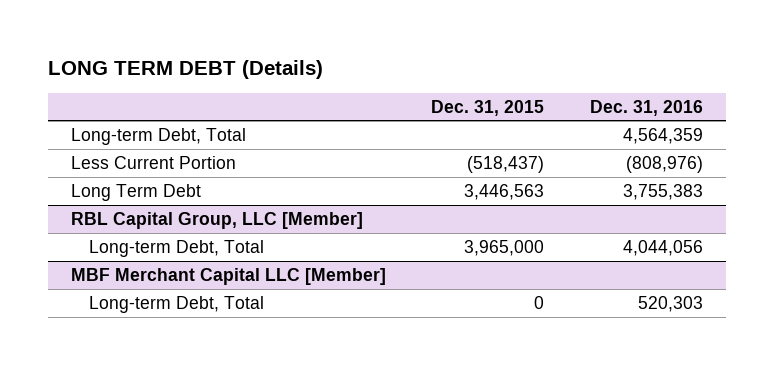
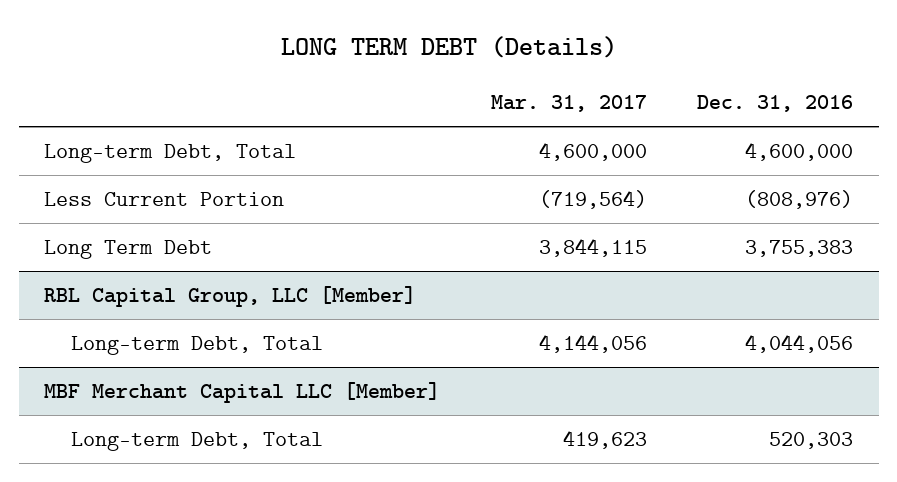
[431,99,545,116] Dec. 31, 2015 -> none
none -> [490,95,647,113] Mar. 31, 2017
[623,127,704,144] 4,564,359 -> [745,142,854,162] 4,600,000

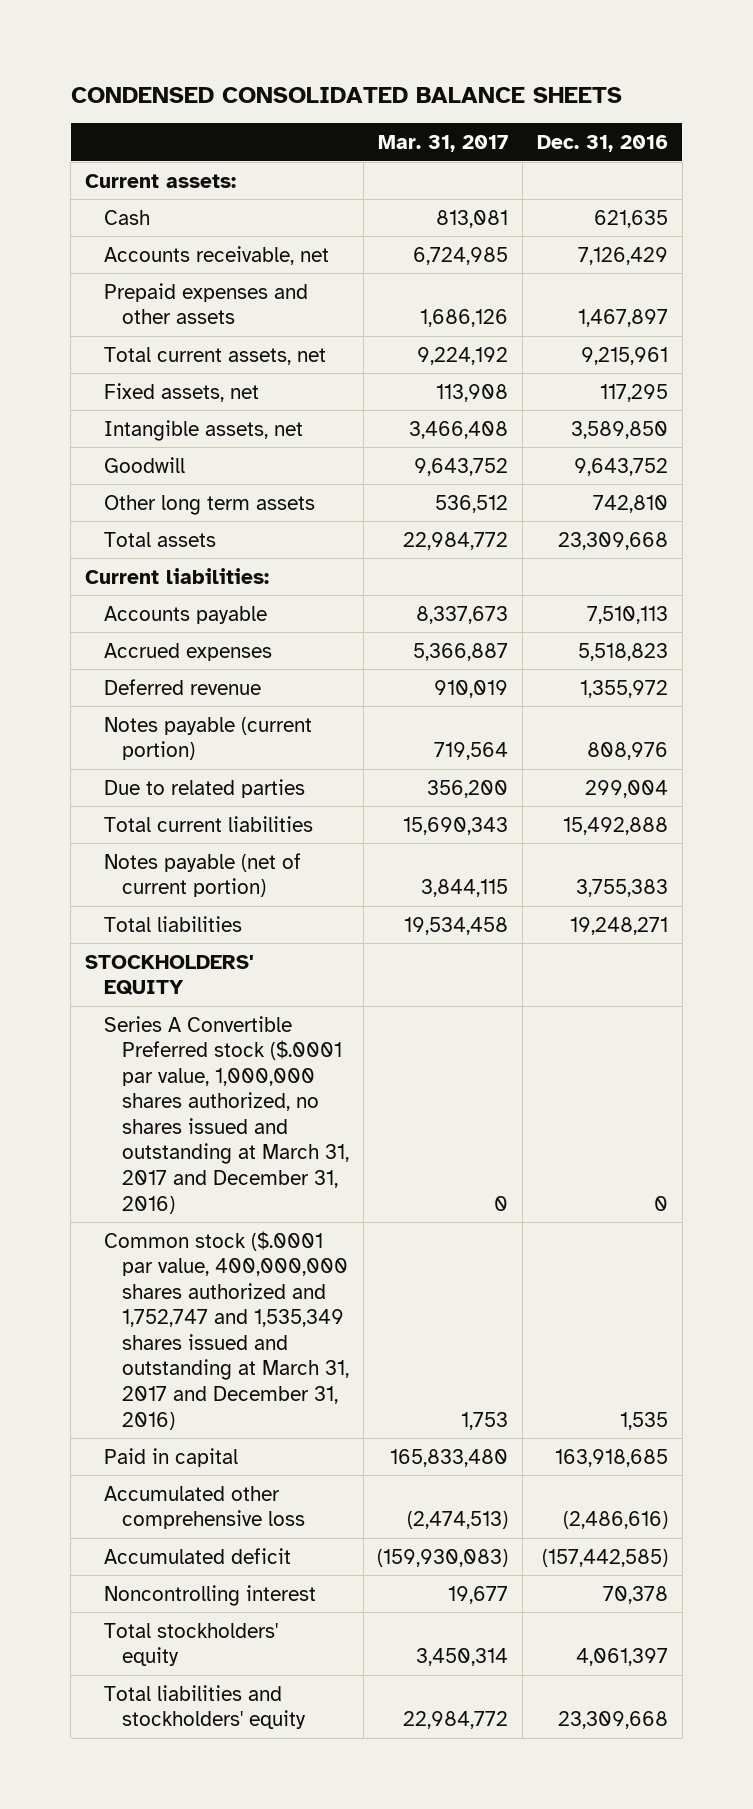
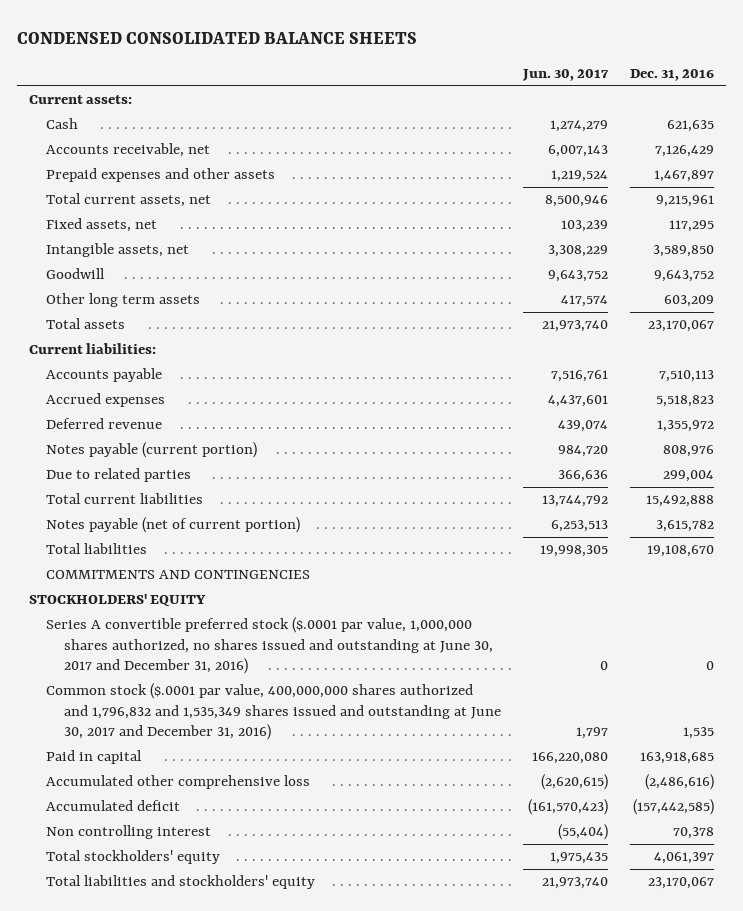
[378,135,509,153] Mar. 31, 2017 -> none
none -> [521,68,609,81] Jun. 30, 2017
[592,494,668,513] 742,810 -> [664,295,715,308] 603,209
[557,531,668,550] 23,309,668 -> [648,320,715,333] 23,170,067
[575,879,668,898] 3,755,383 -> [656,520,715,533] 3,615,782
[569,916,668,935] 19,248,271 -> [647,545,715,558] 19,108,670
none -> [46,570,311,580] COMMITMENTS AND CONTINGENCIES
[103,1015,350,1214] Series A Convertible Preferred stock ($.0001 par value, 1,000,000 shares authorized, no shares issued and outstanding at March 31, 2017 and December 31, 2016) -> [46,617,493,675] Series A convertible preferred stock ($.0001 par value, 1,000,000 shares authorized, no shares issued and outstanding at June 30, 2017 and December 31, 2016)
[103,1230,350,1430] Common stock ($.0001 par value, 400,000,000 shares authorized and 1,752,747 and 1,535,349 shares issued and outstanding at March 31, 2017 and December 31, 2016) -> [46,683,501,741] Common stock ($.0001 par value, 400,000,000 shares authorized and 1,796,832 and 1,535,349 shares issued and outstanding at June 30, 2017 and December 31, 2016)
[103,1584,316,1606] Noncontrolling interest -> [46,825,212,840] Non controlling interest
[557,1711,668,1730] 23,309,668 -> [648,877,715,890] 23,170,067

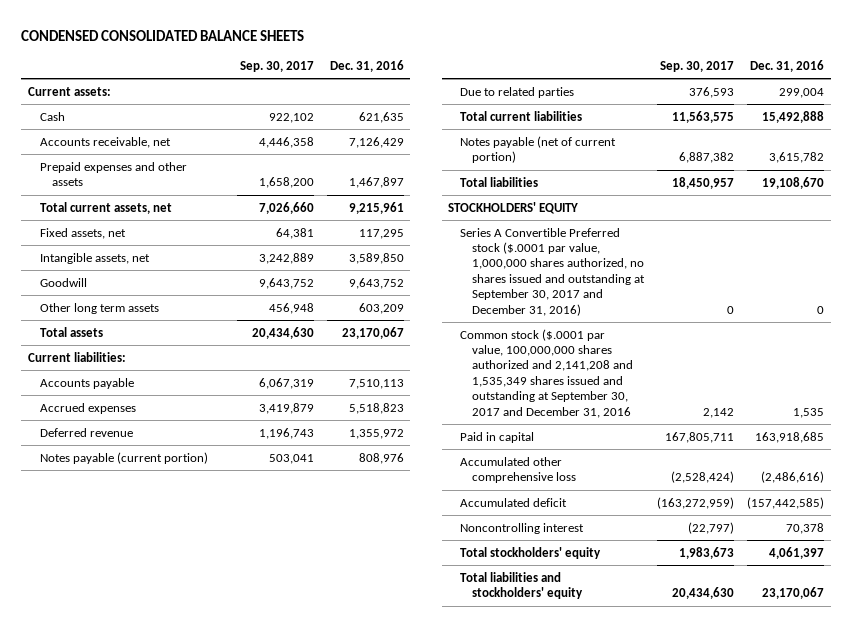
[521,68,609,81] Jun. 30, 2017 -> none
none -> [239,60,314,72] Sep. 30, 2017
[46,570,311,580] COMMITMENTS AND CONTINGENCIES -> none
[46,617,493,675] Series A convertible preferred stock ($.0001 par value, 1,000,000 shares authorized, no shares issued and outstanding at June 30, 2017 and December 31, 2016) -> [460,227,645,316] Series A Convertible Preferred stock ($.0001 par value, 1,000,000 shares authorized, no shares issued and outstanding at September 30, 2017 and December 31, 2016)
[46,683,501,741] Common stock ($.0001 par value, 400,000,000 shares authorized and 1,796,832 and 1,535,349 shares issued and outstanding at June 30, 2017 and December 31, 2016) -> [460,328,633,418] Common stock ($.0001 par value, 100,000,000 shares authorized and 2,141,208 and 1,535,349 shares issued and outstanding at September 30, 2017 and December 31, 2016
[46,825,212,840] Non controlling interest -> [460,522,585,534] Noncontrolling interest

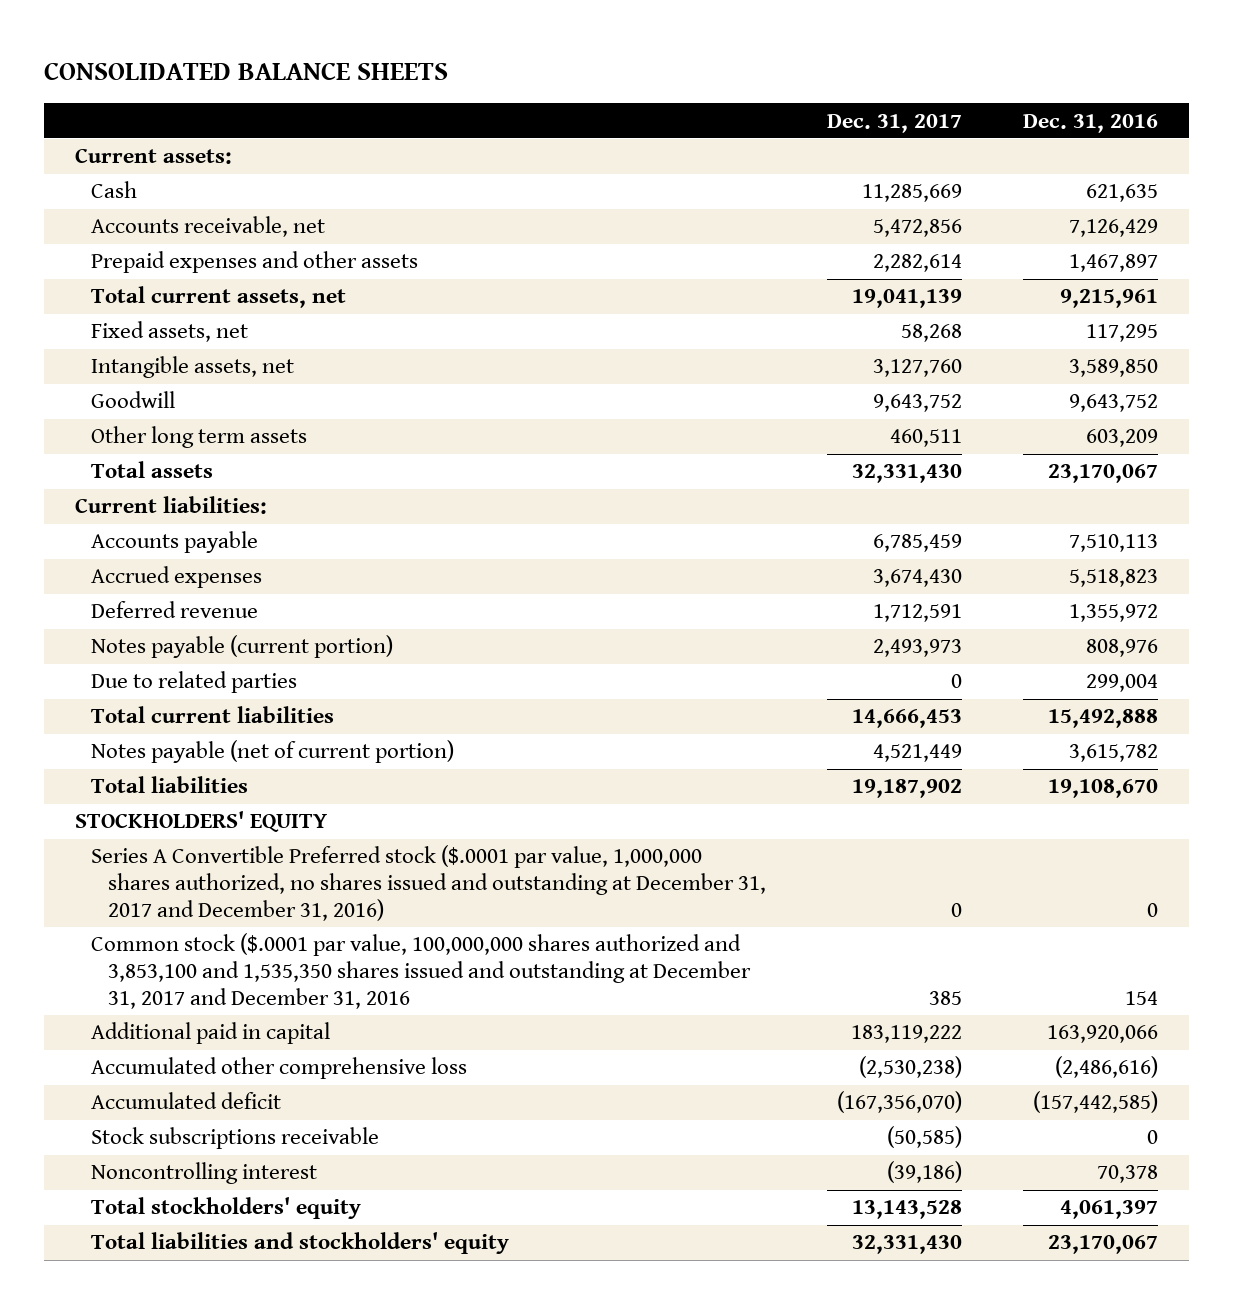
[21,29,305,41] CONDENSED CONSOLIDATED BALANCE SHEETS -> [44,62,449,81] CONSOLIDATED BALANCE SHEETS
[239,60,314,72] Sep. 30, 2017 -> none
none -> [826,113,962,133] Dec. 31, 2017
[460,227,645,316] Series A Convertible Preferred stock ($.0001 par value, 1,000,000 shares authorized, no shares issued and outstanding at September 30, 2017 and December 31, 2016) -> [91,845,766,921] Series A Convertible Preferred stock ($.0001 par value, 1,000,000 shares authorized, no shares issued and outstanding at December 31, 2017 and December 31, 2016)
[460,328,633,418] Common stock ($.0001 par value, 100,000,000 shares authorized and 2,141,208 and 1,535,349 shares issued and outstanding at September 30, 2017 and December 31, 2016 -> [91,933,751,1009] Common stock ($.0001 par value, 100,000,000 shares authorized and 3,853,100 and 1,535,350 shares issued and outstanding at December 31, 2017 and December 31, 2016
[793,407,825,418] 1,535 -> [1125,990,1159,1005] 154
[460,431,535,443] Paid in capital -> [91,1022,331,1045] Additional paid in capital
[755,431,825,443] 163,918,685 -> [1047,1025,1159,1044] 163,920,066
none -> [91,1127,380,1150] Stock subscriptions receivable

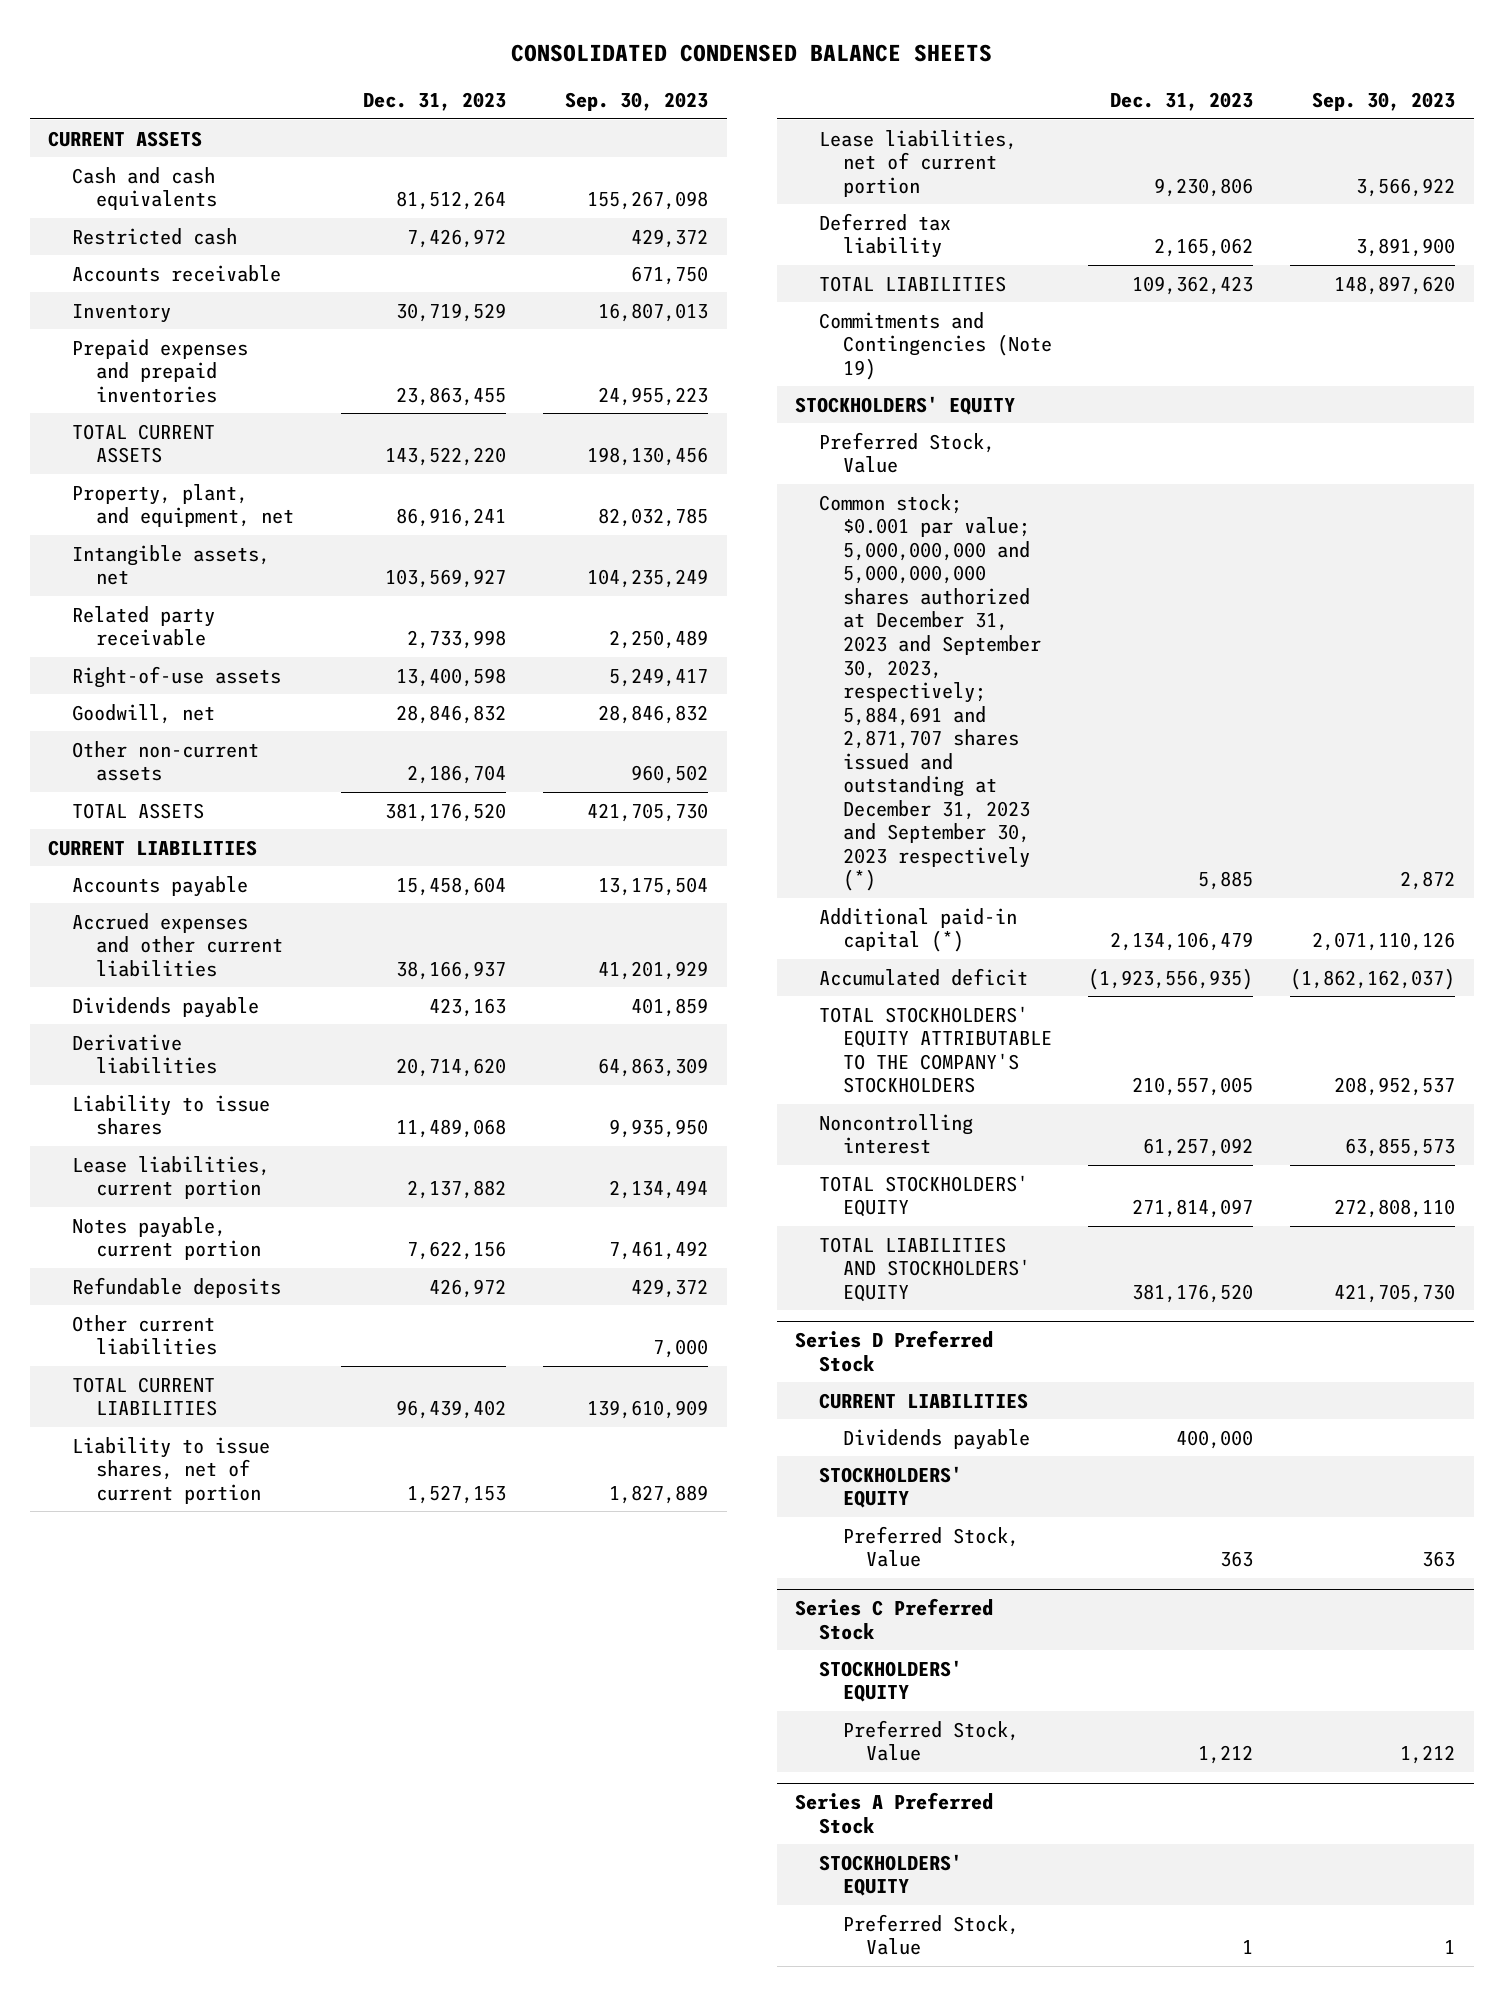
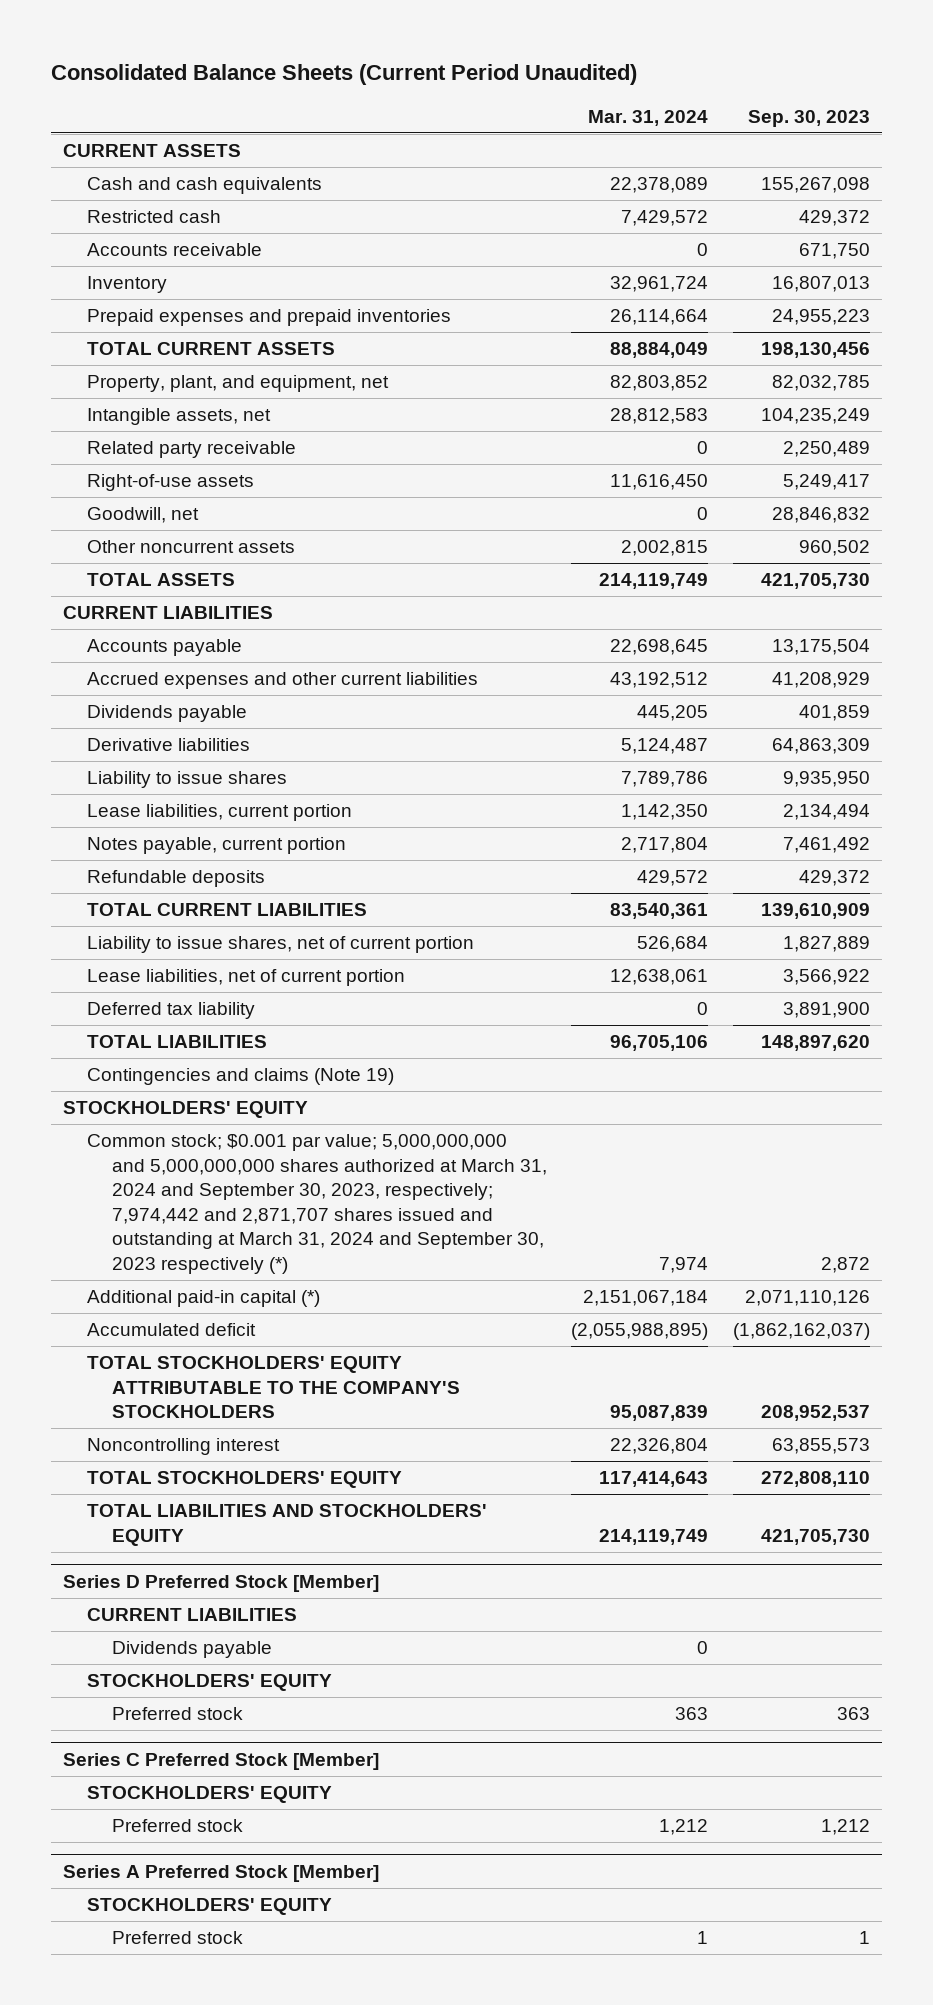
[510,44,992,63] CONSOLIDATED CONDENSED BALANCE SHEETS -> [50,64,637,86] Consolidated Balance Sheets (Current Period Unaudited)
[363,92,507,112] Dec. 31, 2023 -> none
none -> [588,109,709,126] Mar. 31, 2024
[72,740,260,782] Other non-current assets -> [87,540,296,554] Other noncurrent assets
[598,960,709,980] 41,201,929 -> [771,672,870,689] 41,208,929
[72,1314,217,1356] Other current liabilities -> none
[819,311,1052,380] Commitments and Contingencies (Note 19) -> [87,1068,395,1086] Contingencies and claims (Note 19)
[819,431,996,474] Preferred Stock, Value -> none
[819,493,1041,892] Common stock; $0.001 par value; 5,000,000,000 and 5,000,000,000 shares authorized at December 31, 2023 and September 30, 2023, respectively; 5,884,691 and 2,871,707 shares issued and outstanding at December 31, 2023 and September 30, 2023 respectively (*) -> [87,1134,547,1274] Common stock; $0.001 par value; 5,000,000,000 and 5,000,000,000 shares authorized at March 31, 2024 and September 30, 2023, respectively; 7,974,442 and 2,871,707 shares issued and outstanding at March 31, 2024 and September 30, 2023 respectively (*)
[795,1330,994,1372] Series D Preferred Stock -> [62,1574,379,1592] Series D Preferred Stock [Member]
[842,1525,1019,1568] Preferred Stock, Value -> [111,1707,243,1721] Preferred stock
[795,1598,994,1640] Series C Preferred Stock -> [62,1752,379,1770] Series C Preferred Stock [Member]
[842,1719,1019,1762] Preferred Stock, Value -> [111,1819,243,1833] Preferred stock
[795,1792,994,1834] Series A Preferred Stock -> [62,1864,379,1882] Series A Preferred Stock [Member]
[842,1913,1019,1956] Preferred Stock, Value -> [111,1931,243,1945] Preferred stock

